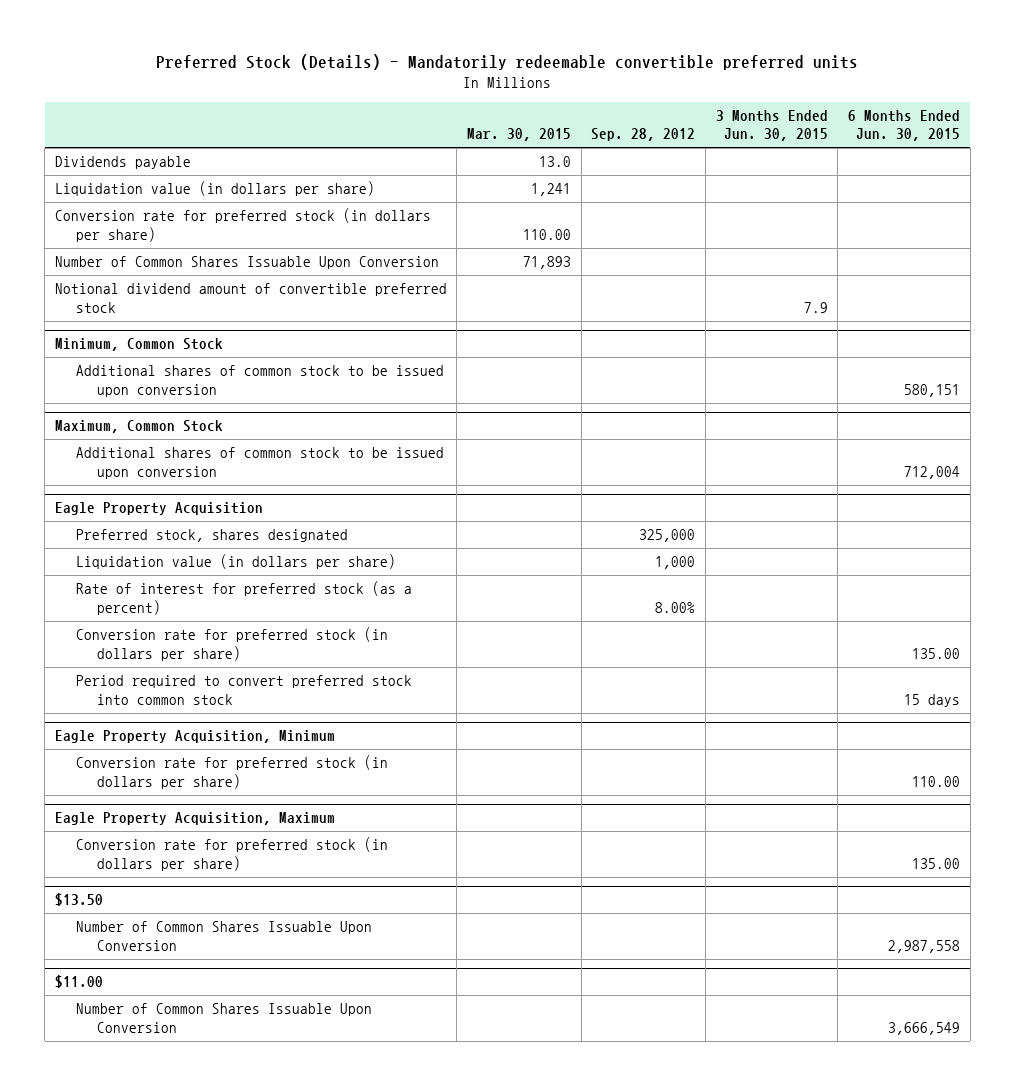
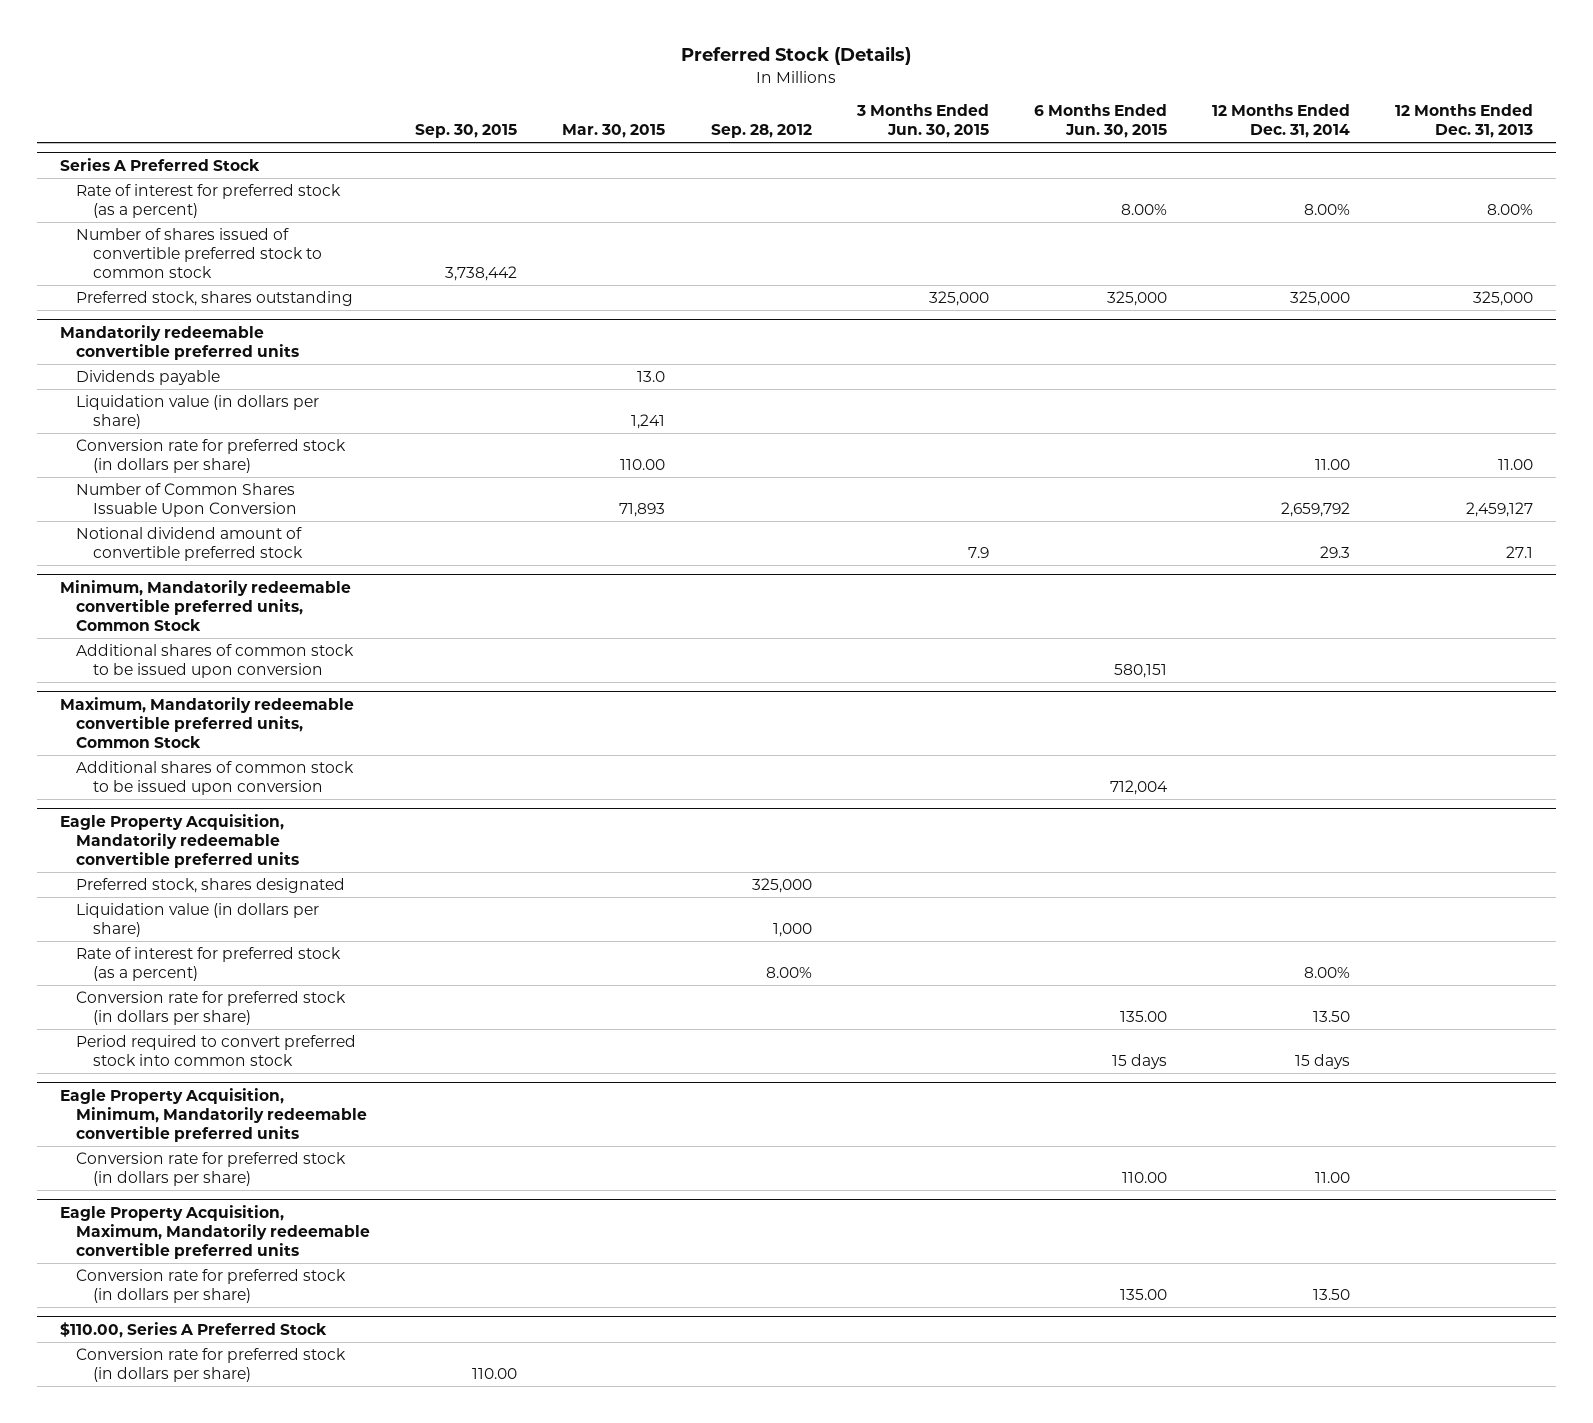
[156,54,859,71] Preferred Stock (Details) - Mandatorily redeemable convertible preferred units -> [681,46,912,66] Preferred Stock (Details)
none -> [415,124,518,139] Sep. 30, 2015
none -> [1212,104,1351,139] 12 Months Ended Dec. 31, 2014
none -> [1395,104,1534,139] 12 Months Ended Dec. 31, 2013
none -> [59,157,260,171] Series A Preferred Stock
none -> [76,184,342,219] Rate of interest for preferred stock (as a percent)
none -> [76,228,322,279] Number of shares issued of convertible preferred stock to common stock
none -> [76,291,354,307] Preferred stock, shares outstanding
none -> [59,324,300,360] Mandatorily redeemable convertible preferred units
[54,338,223,352] Minimum, Common Stock -> [59,579,351,632] Minimum, Mandatorily redeemable convertible preferred units, Common Stock
[54,420,223,434] Maximum, Common Stock -> [59,696,354,749] Maximum, Mandatorily redeemable convertible preferred units, Common Stock
[54,502,263,516] Eagle Property Acquisition -> [59,813,300,869] Eagle Property Acquisition, Mandatorily redeemable convertible preferred units
[54,730,335,744] Eagle Property Acquisition, Minimum -> [59,1087,368,1143] Eagle Property Acquisition, Minimum, Mandatorily redeemable convertible preferred units
[54,812,335,826] Eagle Property Acquisition, Maximum -> [59,1204,371,1260] Eagle Property Acquisition, Maximum, Mandatorily redeemable convertible preferred units
[54,893,103,907] $13.50 -> none
[76,921,373,951] Number of Common Shares Issuable Upon Conversion -> none
[54,975,103,989] $11.00 -> none
[76,1003,373,1033] Number of Common Shares Issuable Upon Conversion -> none
none -> [59,1321,327,1338] $110.00, Series A Preferred Stock
none -> [76,1348,347,1383] Conversion rate for preferred stock (in dollars per share)

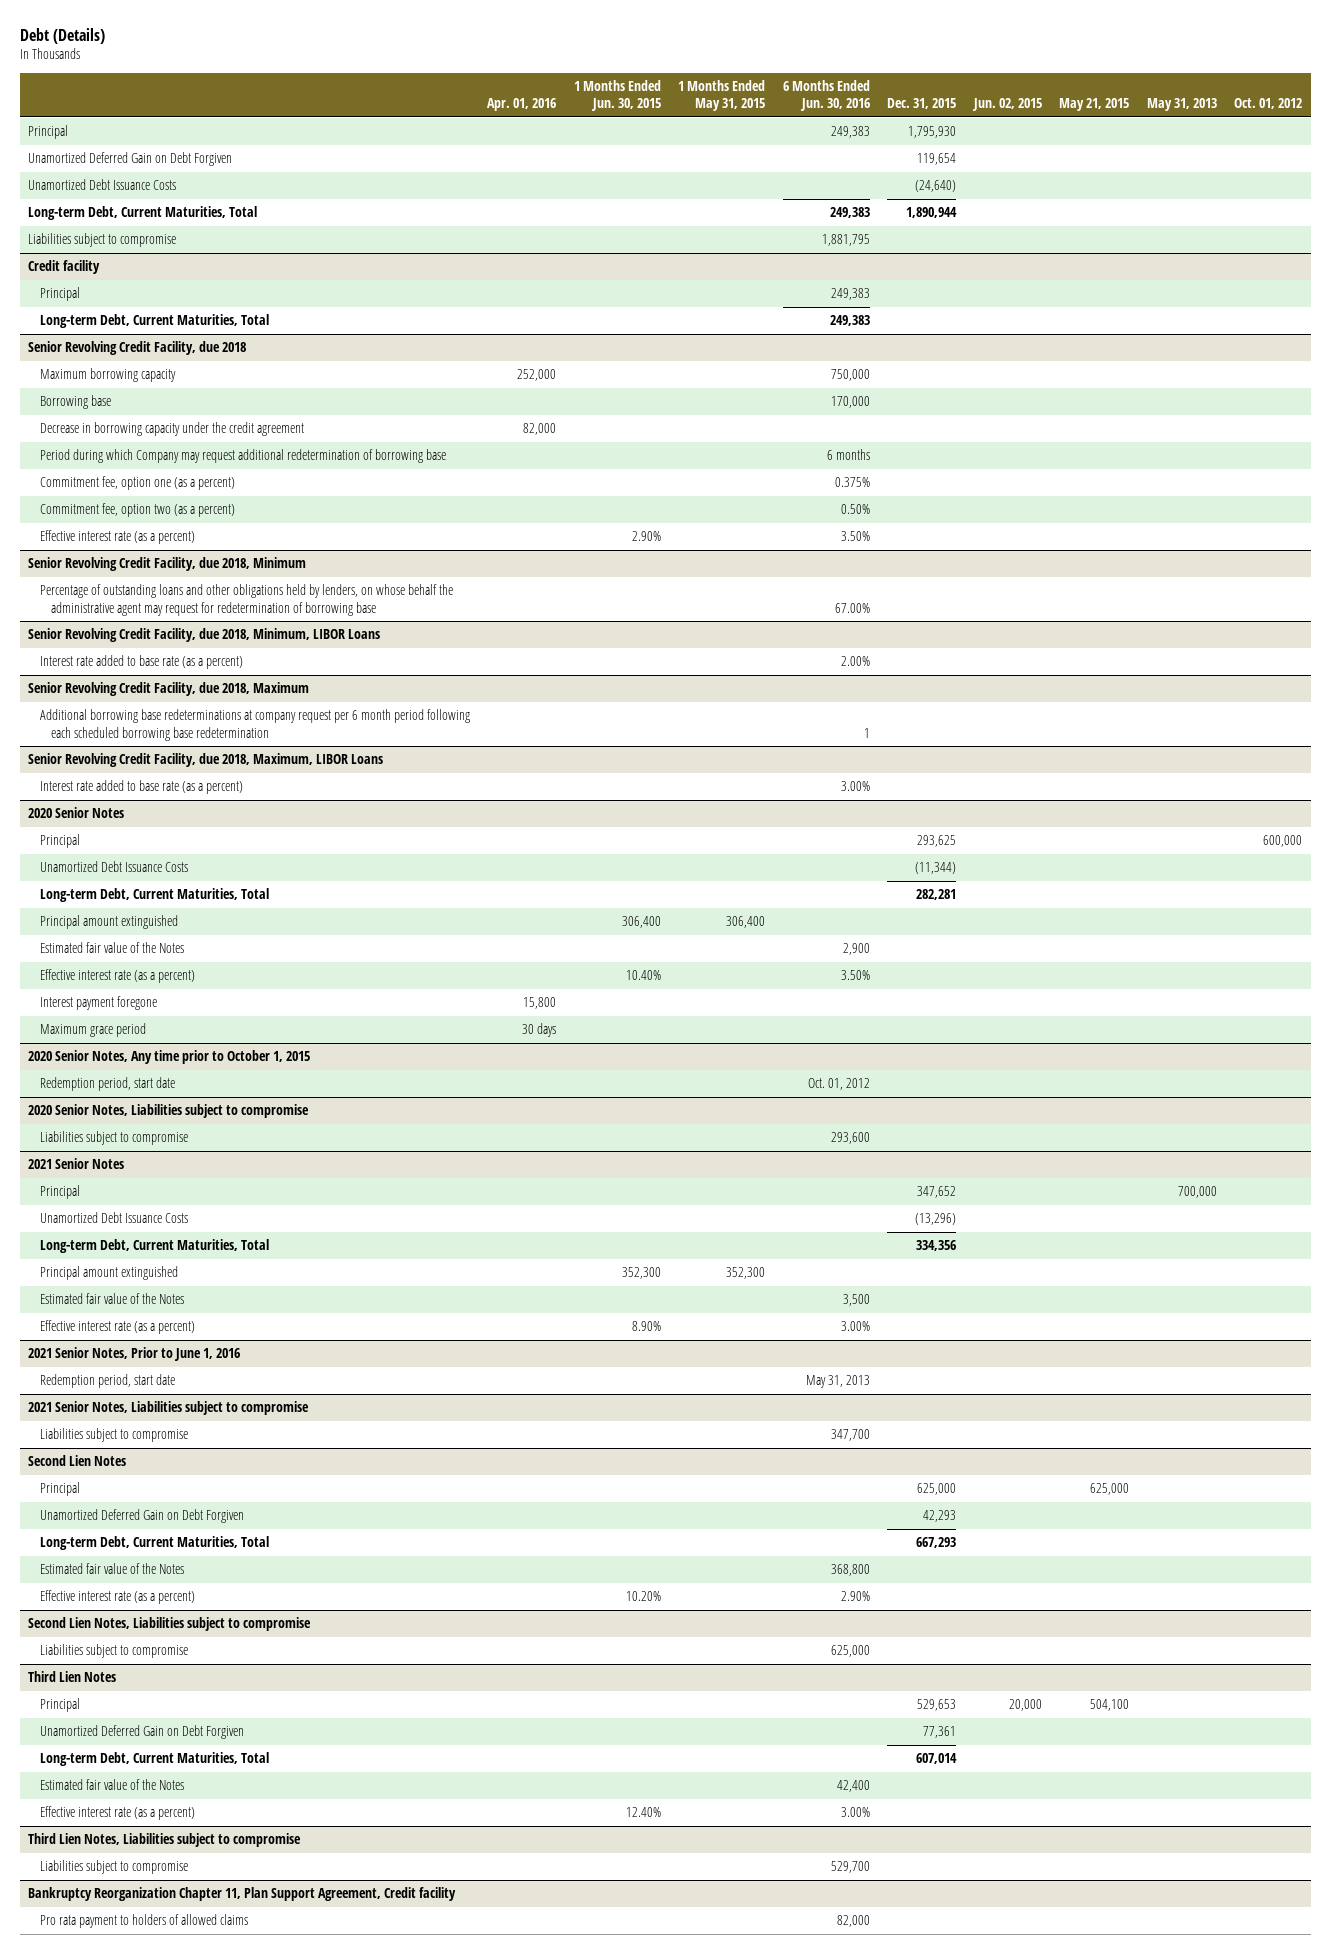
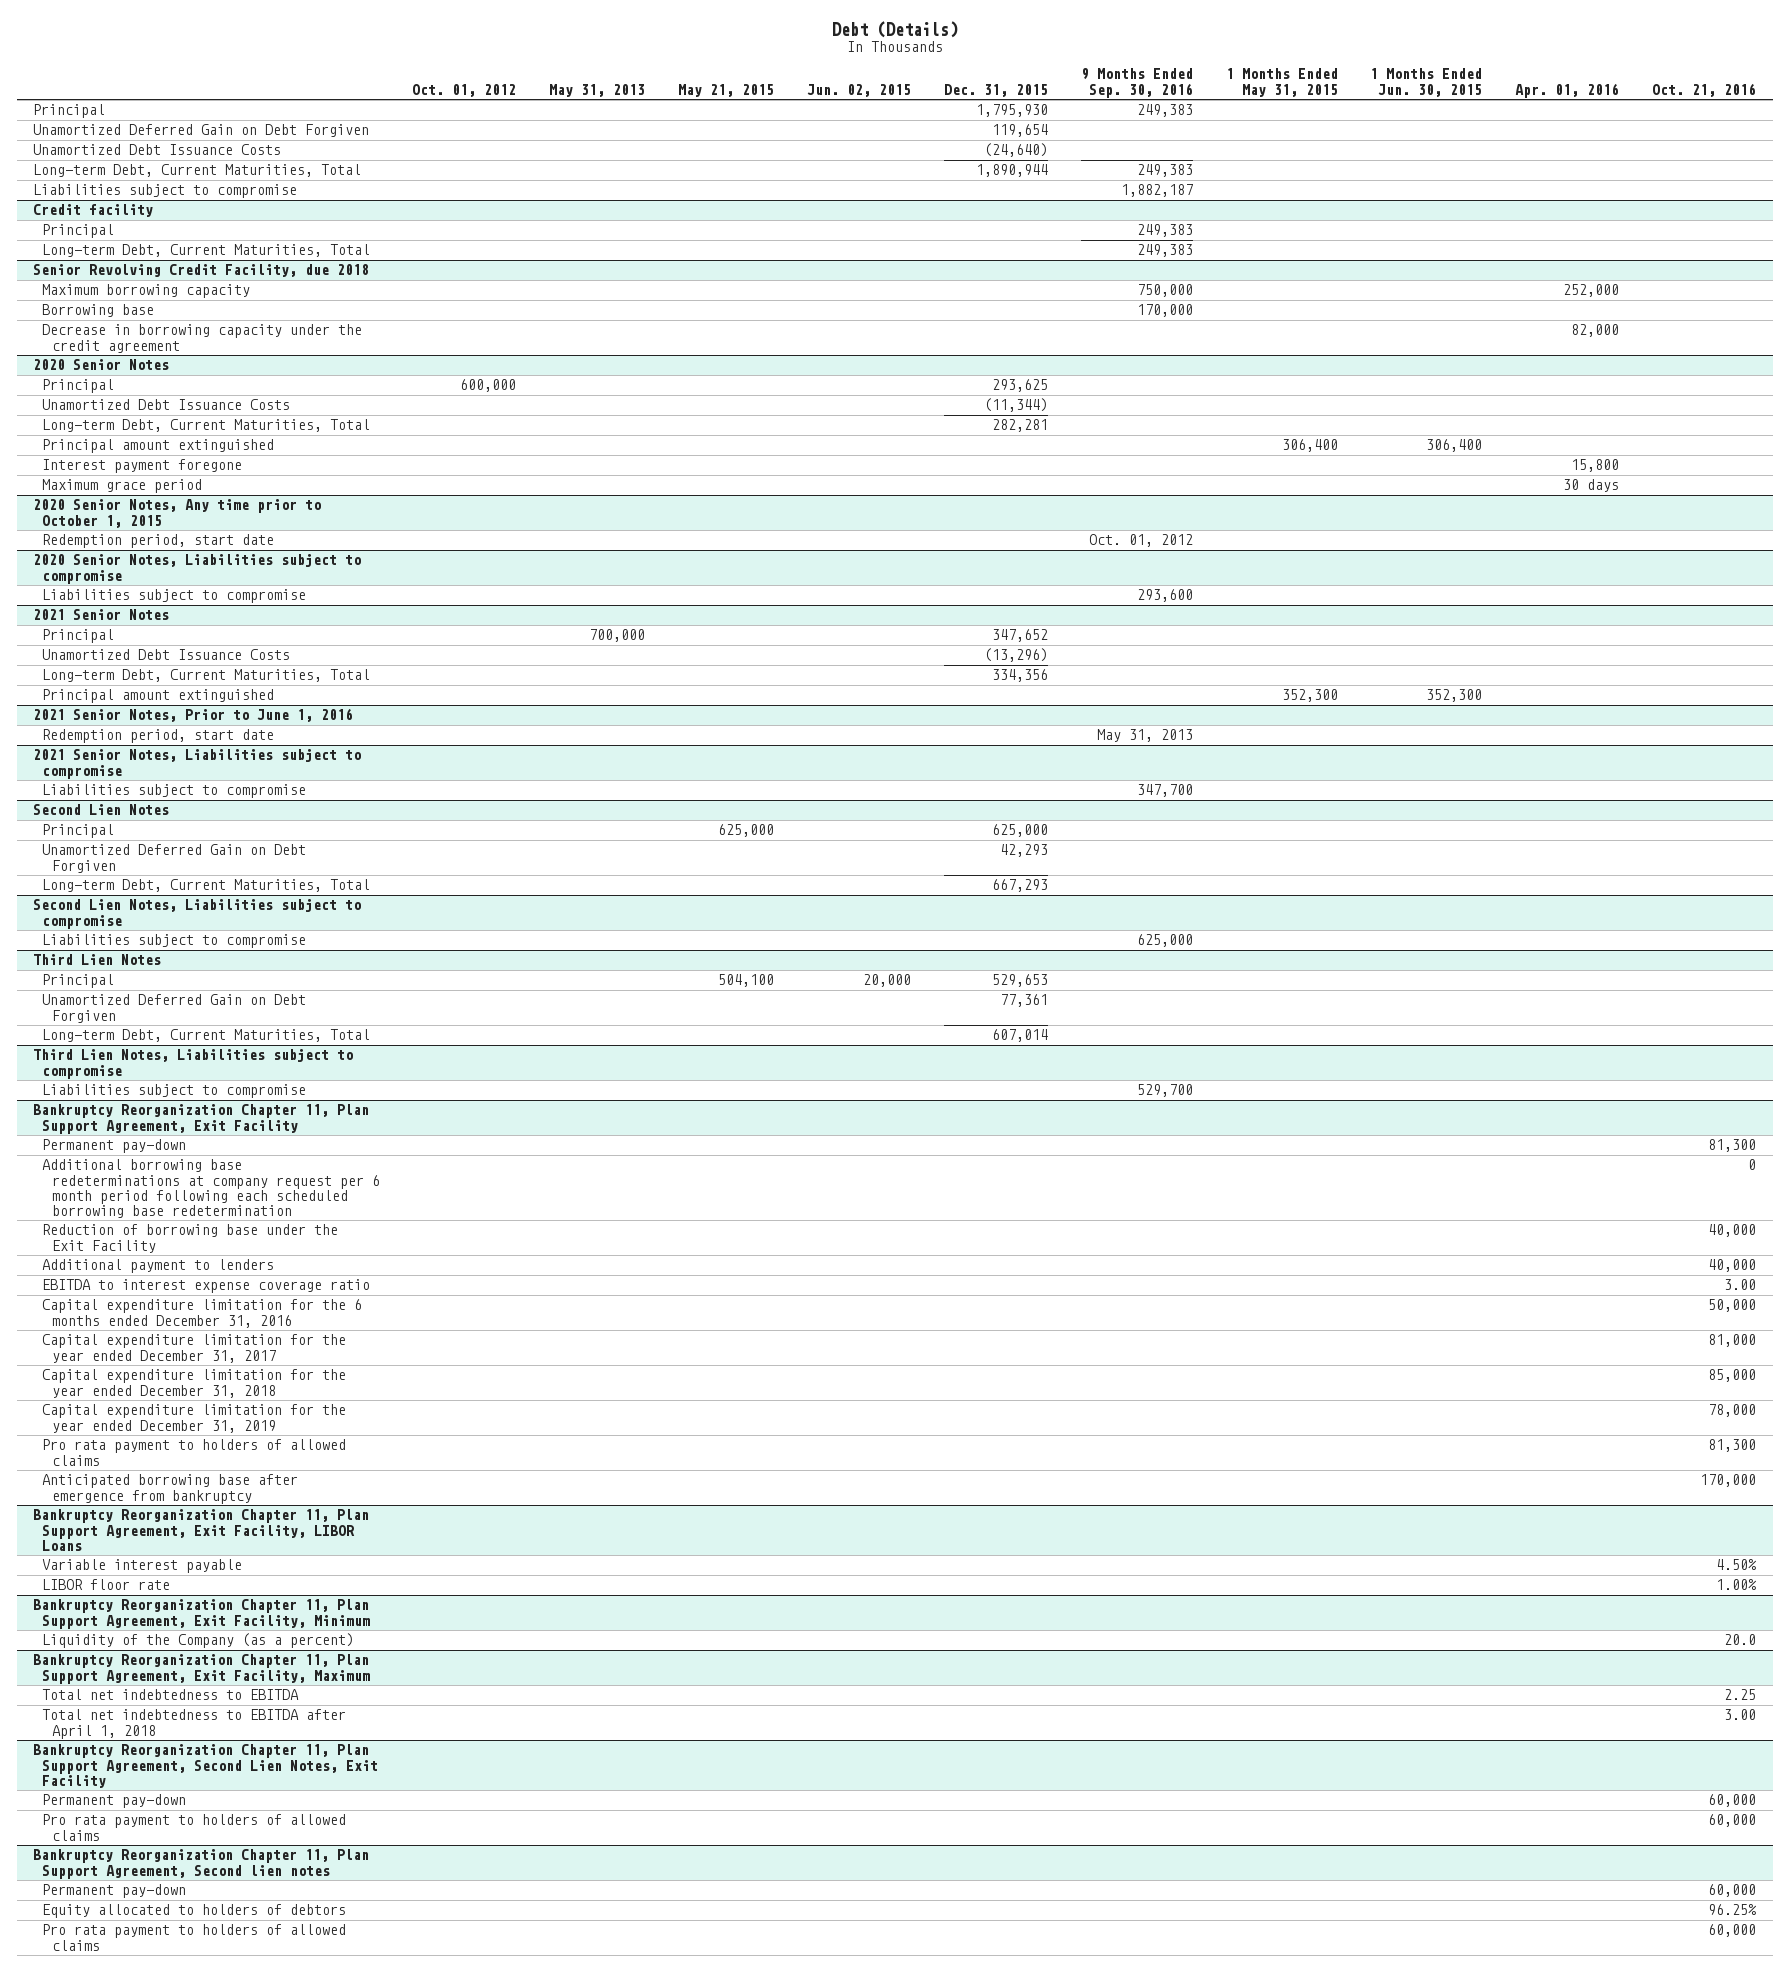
[782,79,870,112] 6 Months Ended Jun. 30, 2016 -> none
none -> [1080,68,1193,98] 9 Months Ended Sep. 30, 2016
none -> [1652,82,1757,97] Oct. 21, 2016
[39,449,446,464] Period during which Company may request additional redetermination of borrowing base -> none
[39,476,235,491] Commitment fee, option one (as a percent) -> none
[39,503,235,518] Commitment fee, option two (as a percent) -> none
[39,530,195,545] Effective interest rate (as a percent) -> none
[28,557,307,572] Senior Revolving Credit Facility, due 2018, Minimum -> none
[39,584,453,616] Percentage of outstanding loans and other obligations held by lenders, on whose behalf the administrative agent may request for redetermination of borrowing base -> none
[28,628,381,643] Senior Revolving Credit Facility, due 2018, Minimum, LIBOR Loans -> none
[39,655,243,670] Interest rate added to base rate (as a percent) -> none
[28,682,310,697] Senior Revolving Credit Facility, due 2018, Maximum -> none
[39,709,470,741] Additional borrowing base redeterminations at company request per 6 month period following each scheduled borrowing base redetermination -> none
[28,753,384,768] Senior Revolving Credit Facility, due 2018, Maximum, LIBOR Loans -> none
[39,780,243,795] Interest rate added to base rate (as a percent) -> none
[39,942,184,954] Estimated fair value of the Notes -> none
[39,969,195,984] Effective interest rate (as a percent) -> none
[39,1293,184,1305] Estimated fair value of the Notes -> none
[39,1320,195,1335] Effective interest rate (as a percent) -> none
[39,1563,184,1575] Estimated fair value of the Notes -> none
[39,1590,195,1605] Effective interest rate (as a percent) -> none
[39,1779,184,1791] Estimated fair value of the Notes -> none
[39,1806,195,1821] Effective interest rate (as a percent) -> none
[28,1887,457,1902] Bankruptcy Reorganization Chapter 11, Plan Support Agreement, Credit facility -> [33,1104,370,1134] Bankruptcy Reorganization Chapter 11, Plan Support Agreement, Exit Facility
none -> [42,1139,187,1154] Permanent pay-down
none -> [42,1159,380,1218] Additional borrowing base redeterminations at company request per 6 month period following each scheduled borrowing base redetermination
none -> [42,1224,339,1253] Reduction of borrowing base under the Exit Facility
none -> [42,1259,275,1274] Additional payment to lenders
none -> [42,1279,371,1294] EBITDA to interest expense coverage ratio
none -> [42,1299,363,1328] Capital expenditure limitation for the 6 months ended December 31, 2016
none -> [42,1334,347,1363] Capital expenditure limitation for the year ended December 31, 2017
none -> [42,1369,347,1398] Capital expenditure limitation for the year ended December 31, 2018
none -> [42,1404,347,1433] Capital expenditure limitation for the year ended December 31, 2019
none -> [42,1474,299,1504] Anticipated borrowing base after emergence from bankruptcy
none -> [33,1509,370,1551] Bankruptcy Reorganization Chapter 11, Plan Support Agreement, Exit Facility, LIBOR Loans
none -> [42,1559,243,1574] Variable interest payable
none -> [42,1579,171,1591] LIBOR floor rate
none -> [33,1599,371,1629] Bankruptcy Reorganization Chapter 11, Plan Support Agreement, Exit Facility, Minimum
none -> [42,1633,355,1649] Liquidity of the Company (as a percent)
none -> [33,1654,371,1684] Bankruptcy Reorganization Chapter 11, Plan Support Agreement, Exit Facility, Maximum
none -> [42,1689,300,1701] Total net indebtedness to EBITDA
none -> [42,1709,347,1739] Total net indebtedness to EBITDA after April 1, 2018
none -> [33,1744,379,1788] Bankruptcy Reorganization Chapter 11, Plan Support Agreement, Second Lien Notes, Exit Facility
none -> [42,1794,187,1809] Permanent pay-down
none -> [42,1814,347,1841] Pro rata payment to holders of allowed claims
none -> [33,1849,370,1879] Bankruptcy Reorganization Chapter 11, Plan Support Agreement, Second lien notes
none -> [42,1884,187,1899] Permanent pay-down
none -> [42,1904,347,1919] Equity allocated to holders of debtors
none -> [42,1924,347,1951] Pro rata payment to holders of allowed claims

